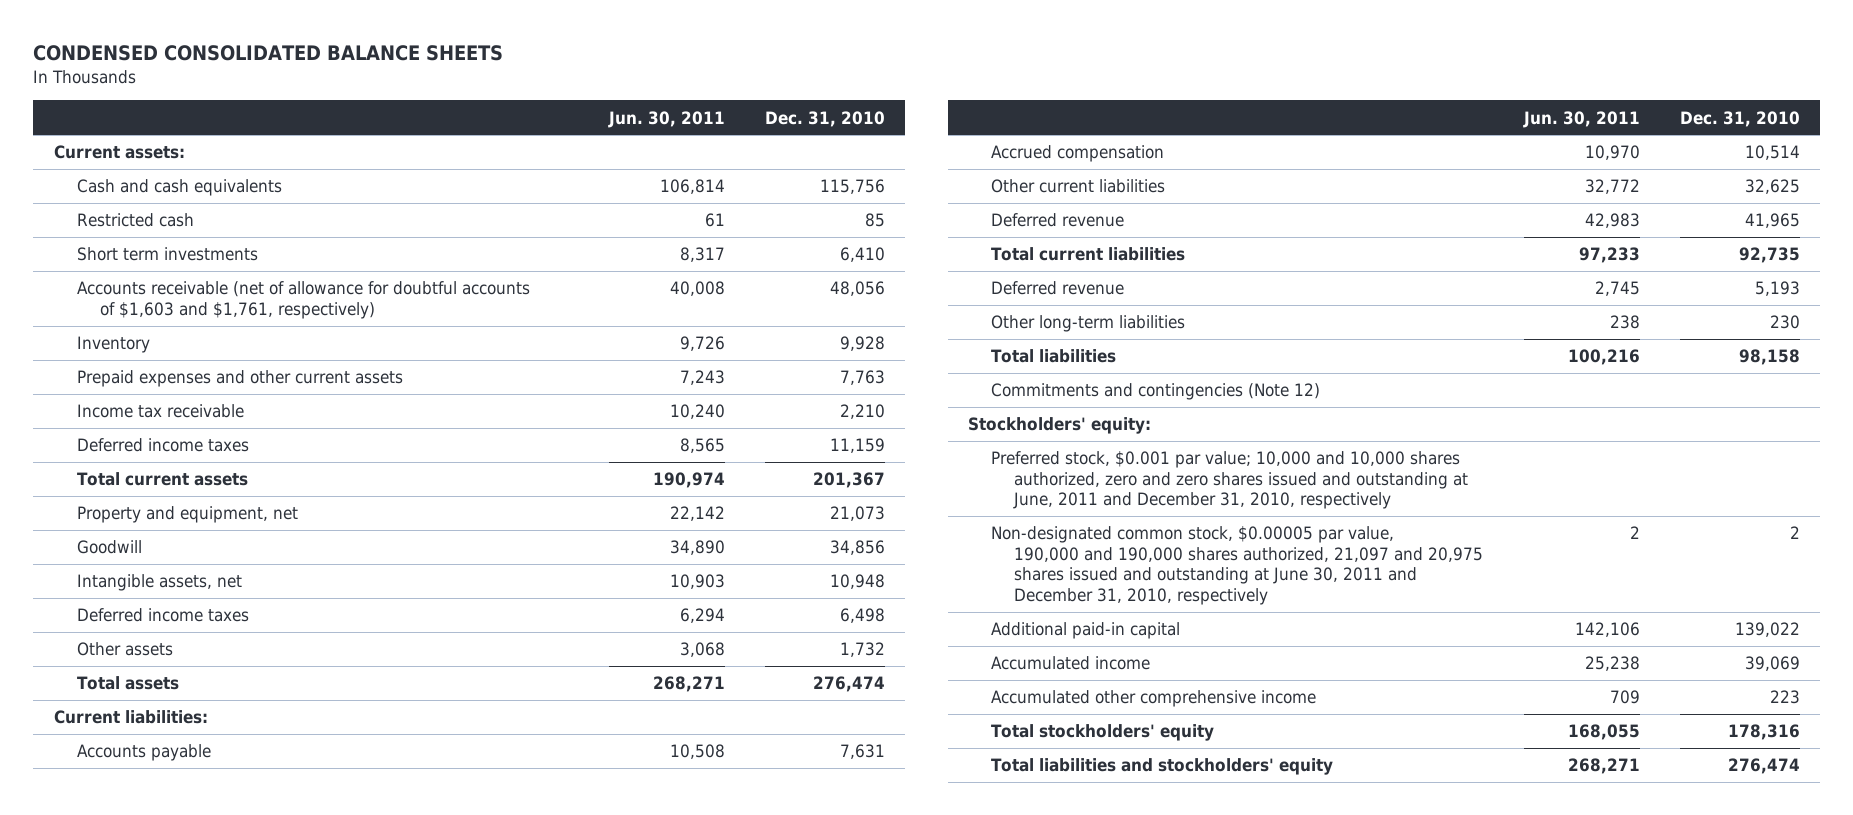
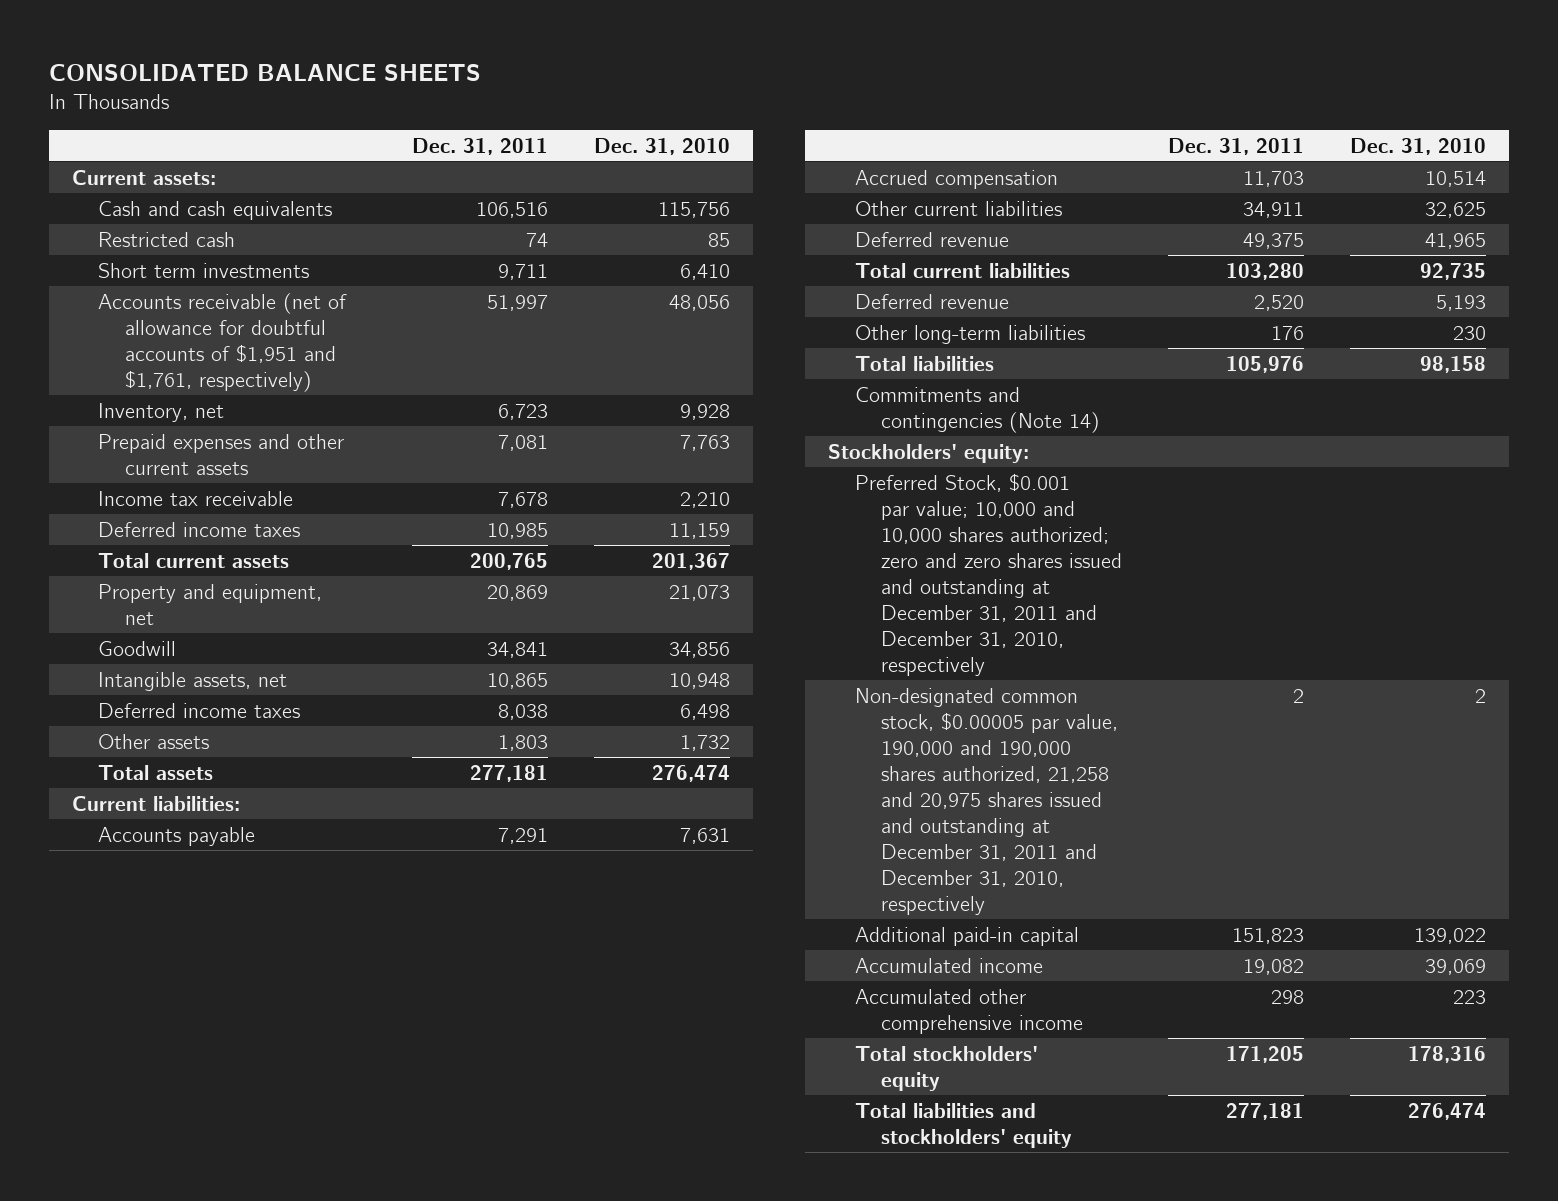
[33,45,504,62] CONDENSED CONSOLIDATED BALANCE SHEETS -> [48,64,481,82] CONSOLIDATED BALANCE SHEETS
[608,110,726,128] Jun. 30, 2011 -> none
none -> [411,137,548,155] Dec. 31, 2011
[76,281,530,319] Accounts receivable (net of allowance for doubtful accounts of $1,603 and $1,761, respectively) -> [98,292,348,392] Accounts receivable (net of allowance for doubtful accounts of $1,951 and $1,761, respectively)
[76,336,150,354] Inventory -> [98,402,225,422] Inventory, net
[991,383,1321,401] Commitments and contingencies (Note 12) -> [854,386,1100,433] Commitments and contingencies (Note 14)
[991,451,1469,510] Preferred stock, $0.001 par value; 10,000 and 10,000 shares authorized, zero and zero shares issued and outstanding at June, 2011 and December 31, 2010, respectively -> [854,472,1122,676] Preferred Stock, $0.001 par value; 10,000 and 10,000 shares authorized; zero and zero shares issued and outstanding at December 31, 2011 and December 31, 2010, respectively
[991,526,1484,606] Non-designated common stock, $0.00005 par value, 190,000 and 190,000 shares authorized, 21,097 and 20,975 shares issued and outstanding at June 30, 2011 and December 31, 2010, respectively -> [854,687,1118,915] Non-designated common stock, $0.00005 par value, 190,000 and 190,000 shares authorized, 21,258 and 20,975 shares issued and outstanding at December 31, 2011 and December 31, 2010, respectively

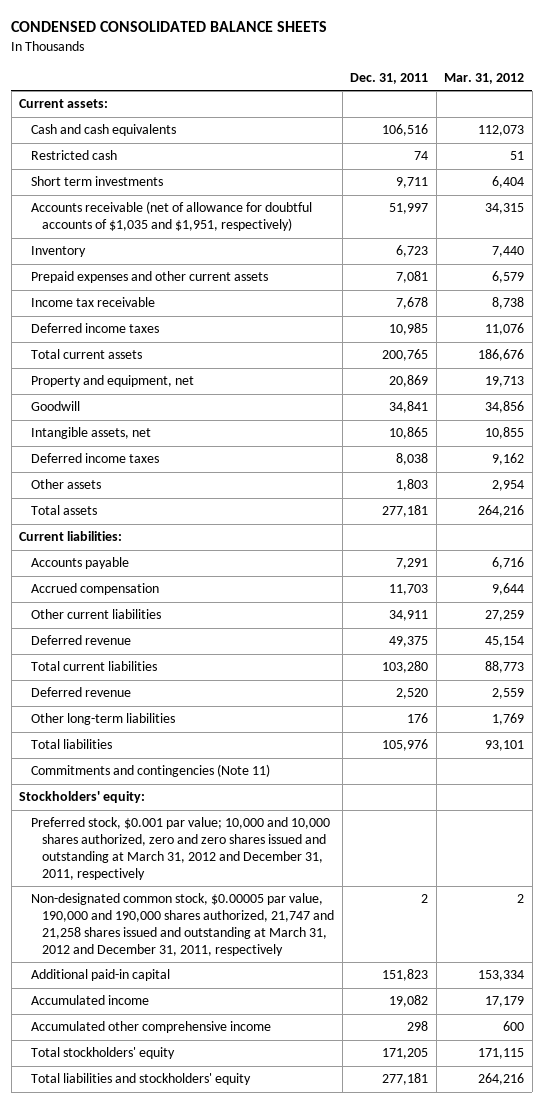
[48,64,481,82] CONSOLIDATED BALANCE SHEETS -> [11,21,328,33] CONDENSED CONSOLIDATED BALANCE SHEETS
[594,137,731,155] Dec. 31, 2010 -> none
none -> [444,72,525,84] Mar. 31, 2012
[98,292,348,392] Accounts receivable (net of allowance for doubtful accounts of $1,951 and $1,761, respectively) -> [30,201,312,232] Accounts receivable (net of allowance for doubtful accounts of $1,035 and $1,951, respectively)
[98,402,225,422] Inventory, net -> [30,246,86,258] Inventory
[854,386,1100,433] Commitments and contingencies (Note 14) -> [30,764,270,778] Commitments and contingencies (Note 11)
[854,472,1122,676] Preferred Stock, $0.001 par value; 10,000 and 10,000 shares authorized; zero and zero shares issued and outstanding at December 31, 2011 and December 31, 2010, respectively -> [30,817,330,880] Preferred stock, $0.001 par value; 10,000 and 10,000 shares authorized, zero and zero shares issued and outstanding at March 31, 2012 and December 31, 2011, respectively
[854,687,1118,915] Non-designated common stock, $0.00005 par value, 190,000 and 190,000 shares authorized, 21,258 and 20,975 shares issued and outstanding at December 31, 2011 and December 31, 2010, respectively -> [30,893,335,956] Non-designated common stock, $0.00005 par value, 190,000 and 190,000 shares authorized, 21,747 and 21,258 shares issued and outstanding at March 31, 2012 and December 31, 2011, respectively

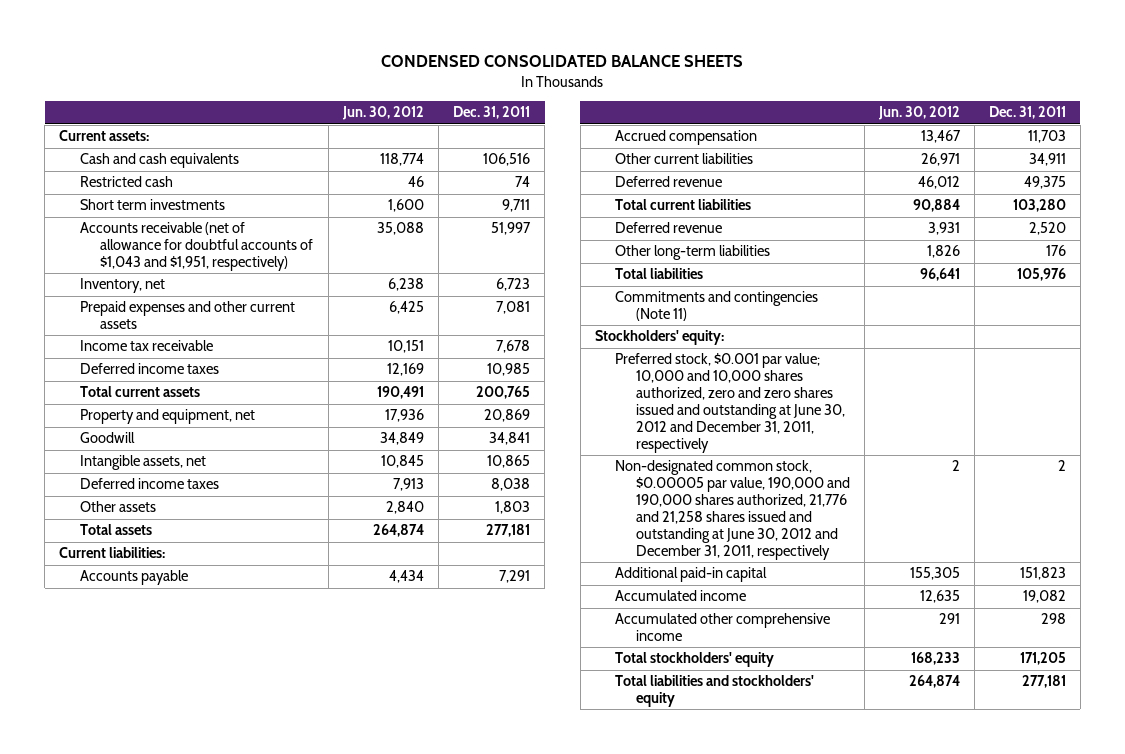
[444,72,525,84] Mar. 31, 2012 -> none
none -> [342,106,425,121] Jun. 30, 2012
[30,201,312,232] Accounts receivable (net of allowance for doubtful accounts of $1,035 and $1,951, respectively) -> [79,222,314,272] Accounts receivable (net of allowance for doubtful accounts of $1,043 and $1,951, respectively)
[30,246,86,258] Inventory -> [79,278,165,294] Inventory, net
[30,817,330,880] Preferred stock, $0.001 par value; 10,000 and 10,000 shares authorized, zero and zero shares issued and outstanding at March 31, 2012 and December 31, 2011, respectively -> [615,353,845,453] Preferred stock, $0.001 par value; 10,000 and 10,000 shares authorized, zero and zero shares issued and outstanding at June 30, 2012 and December 31, 2011, respectively
[30,893,335,956] Non-designated common stock, $0.00005 par value, 190,000 and 190,000 shares authorized, 21,747 and 21,258 shares issued and outstanding at March 31, 2012 and December 31, 2011, respectively -> [615,460,850,560] Non-designated common stock, $0.00005 par value, 190,000 and 190,000 shares authorized, 21,776 and 21,258 shares issued and outstanding at June 30, 2012 and December 31, 2011, respectively

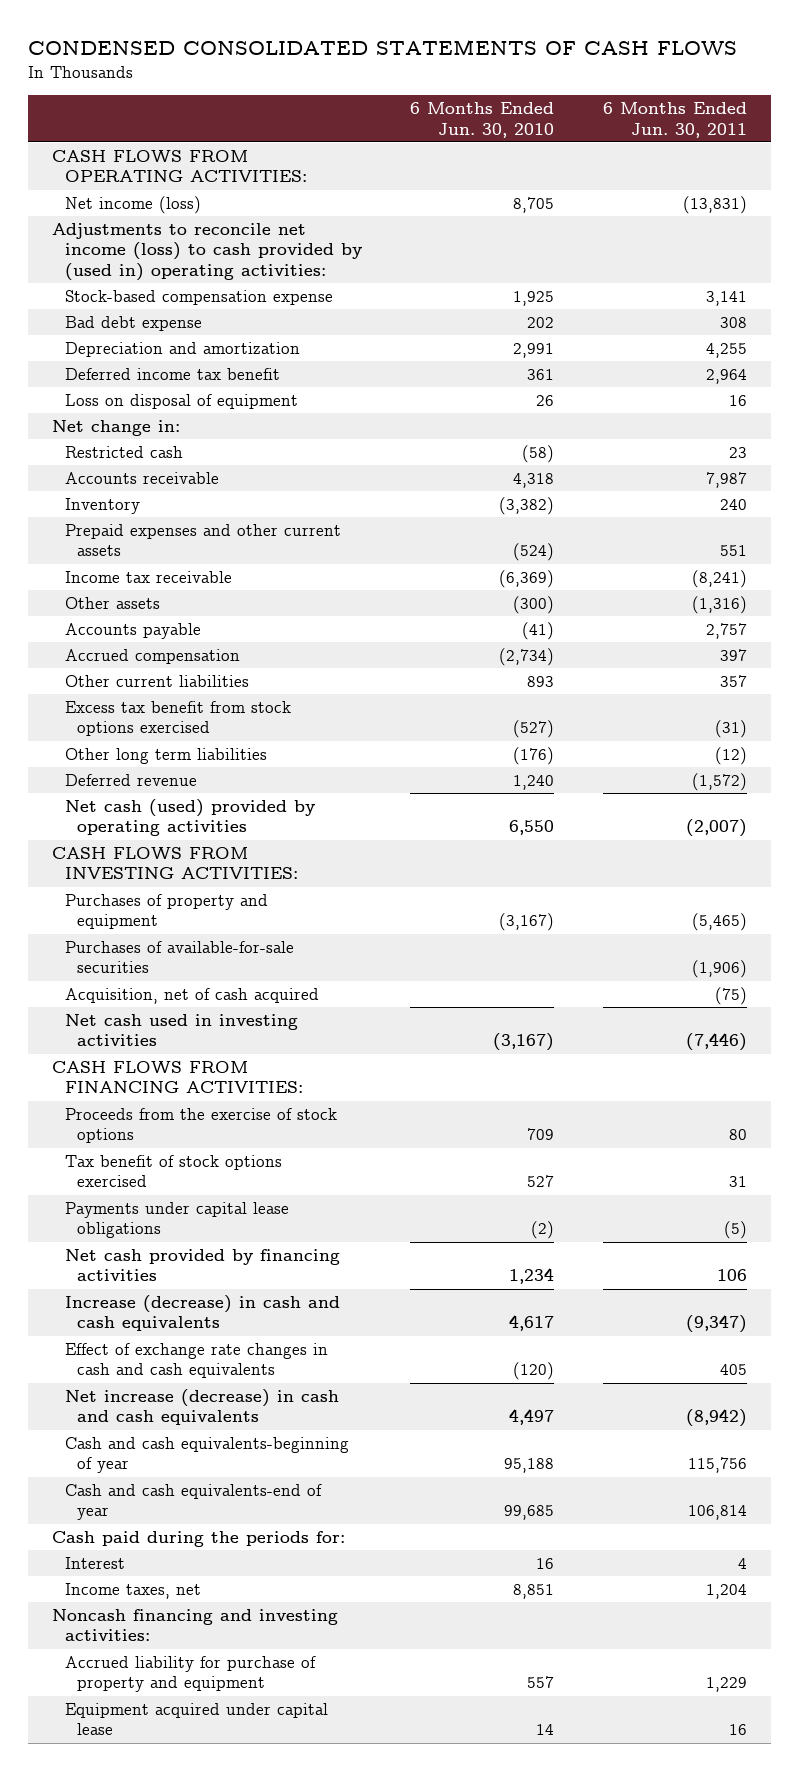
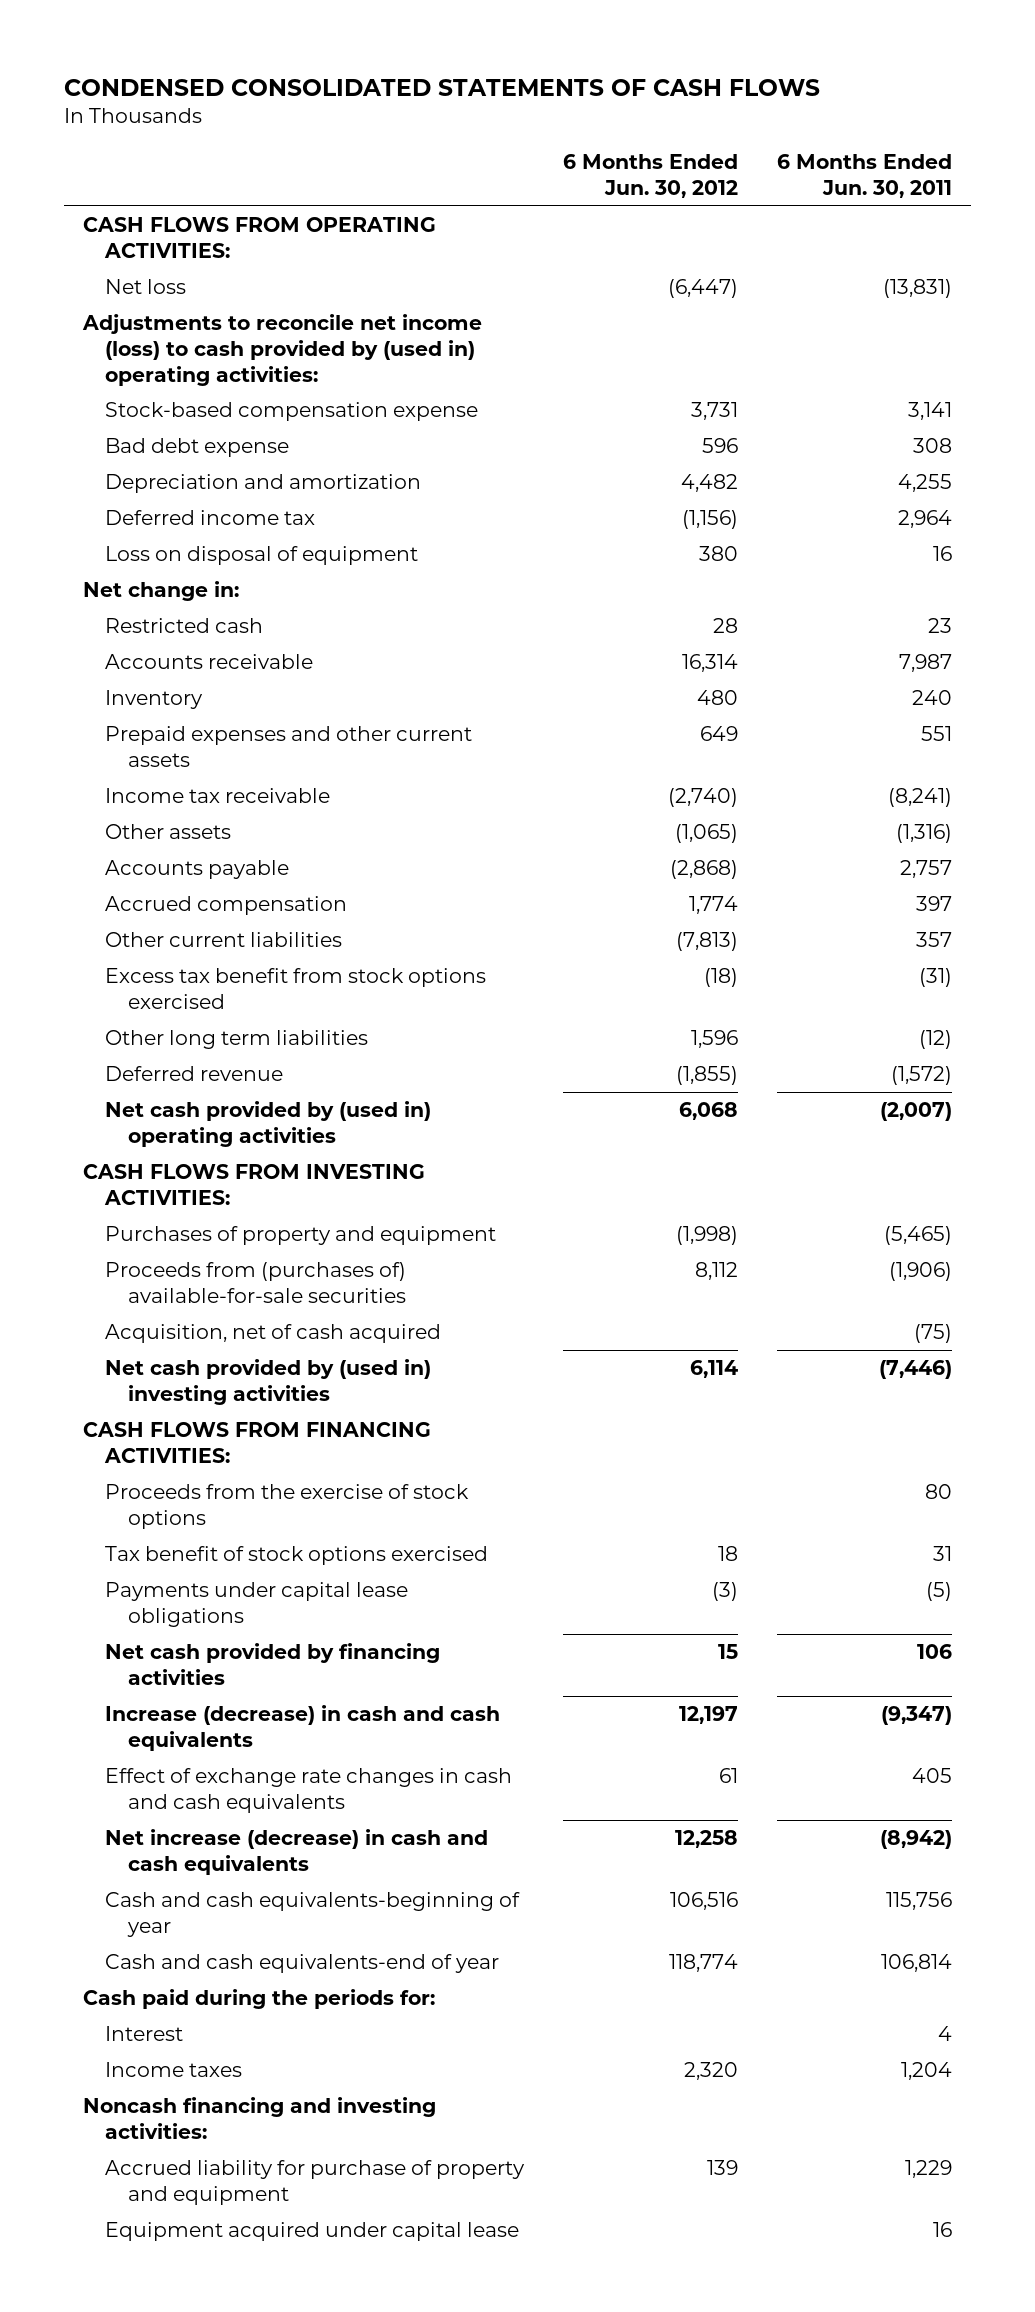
[410,102,555,138] 6 Months Ended Jun. 30, 2010 -> none
none -> [562,154,738,198] 6 Months Ended Jun. 30, 2012
[64,195,201,214] Net income (loss) -> [105,279,187,295] Net loss
[64,367,280,380] Deferred income tax benefit -> [105,510,316,526] Deferred income tax
[64,798,315,837] Net cash (used) provided by operating activities -> [105,1101,432,1147] Net cash provided by (used in) operating activities
[64,940,294,974] Purchases of available-for-sale securities -> [105,1262,407,1303] Proceeds from (purchases of) available-for-sale securities
[64,1013,298,1047] Net cash used in investing activities -> [105,1359,432,1405] Net cash provided by (used in) investing activities
[64,1582,201,1599] Income taxes, net -> [105,2062,243,2078] Income taxes

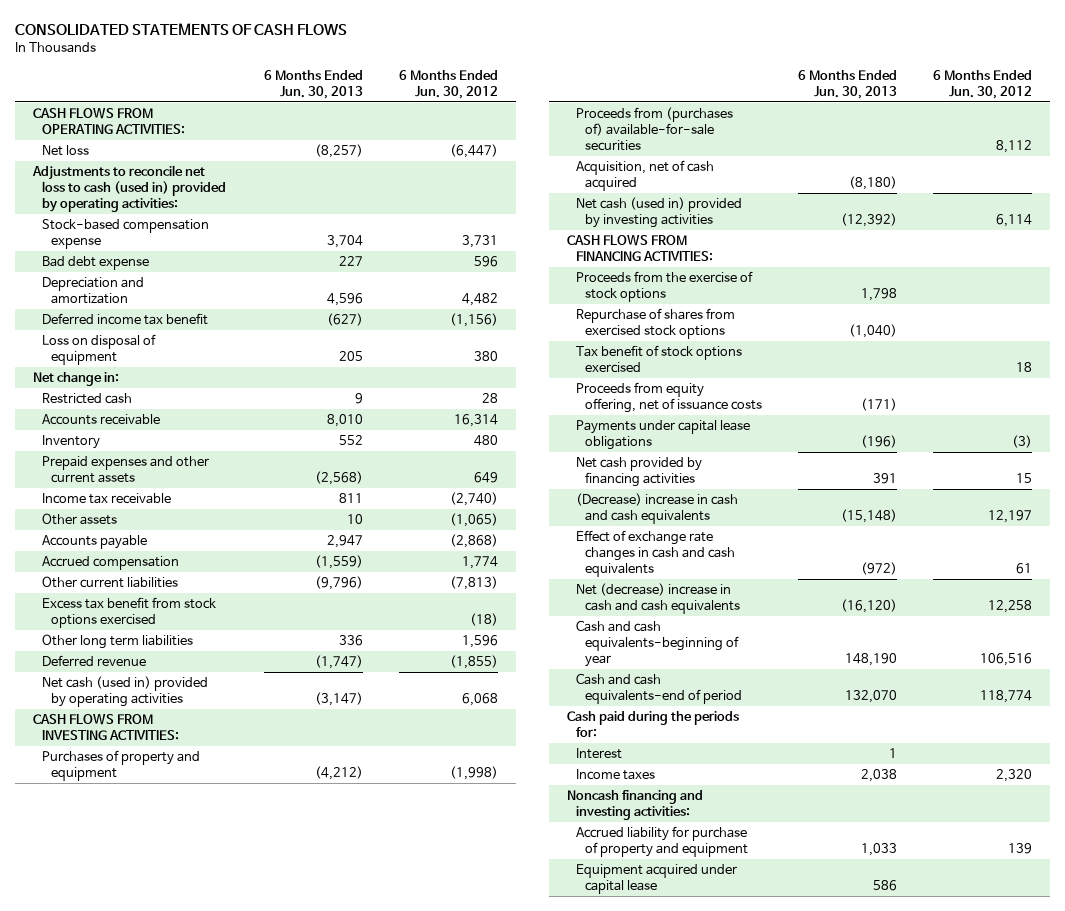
[63,78,820,96] CONDENSED CONSOLIDATED STATEMENTS OF CASH FLOWS -> [14,22,347,35] CONSOLIDATED STATEMENTS OF CASH FLOWS
[776,154,952,198] 6 Months Ended Jun. 30, 2011 -> none
none -> [264,69,364,100] 6 Months Ended Jun. 30, 2013
[82,314,483,386] Adjustments to reconcile net income (loss) to cash provided by (used in) operating activities: -> [31,164,226,213] Adjustments to reconcile net loss to cash (used in) provided by operating activities:
[105,510,316,526] Deferred income tax -> [41,312,208,325] Deferred income tax benefit
[105,1101,432,1147] Net cash provided by (used in) operating activities -> [41,675,208,708] Net cash (used in) provided by operating activities
[105,1359,432,1405] Net cash provided by (used in) investing activities -> [575,196,742,229] Net cash (used in) provided by investing activities
none -> [575,307,735,340] Repurchase of shares from exercised stock options
none -> [575,381,763,414] Proceeds from equity offering, net of issuance costs
[105,1705,501,1751] Increase (decrease) in cash and cash equivalents -> [575,492,738,525] (Decrease) increase in cash and cash equivalents
[105,1829,489,1875] Net increase (decrease) in cash and cash equivalents -> [575,582,741,615] Net (decrease) increase in cash and cash equivalents
[105,1954,500,1974] Cash and cash equivalents-end of year -> [575,672,743,705] Cash and cash equivalents-end of period

